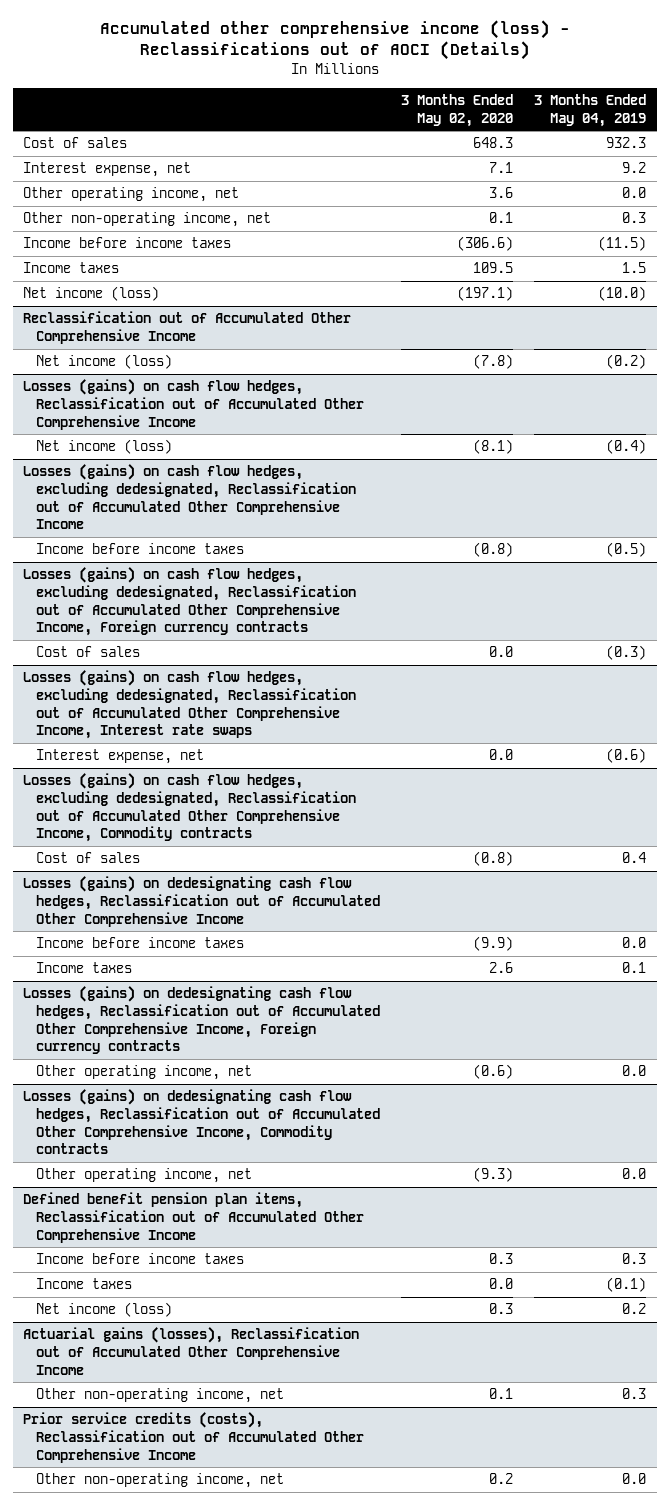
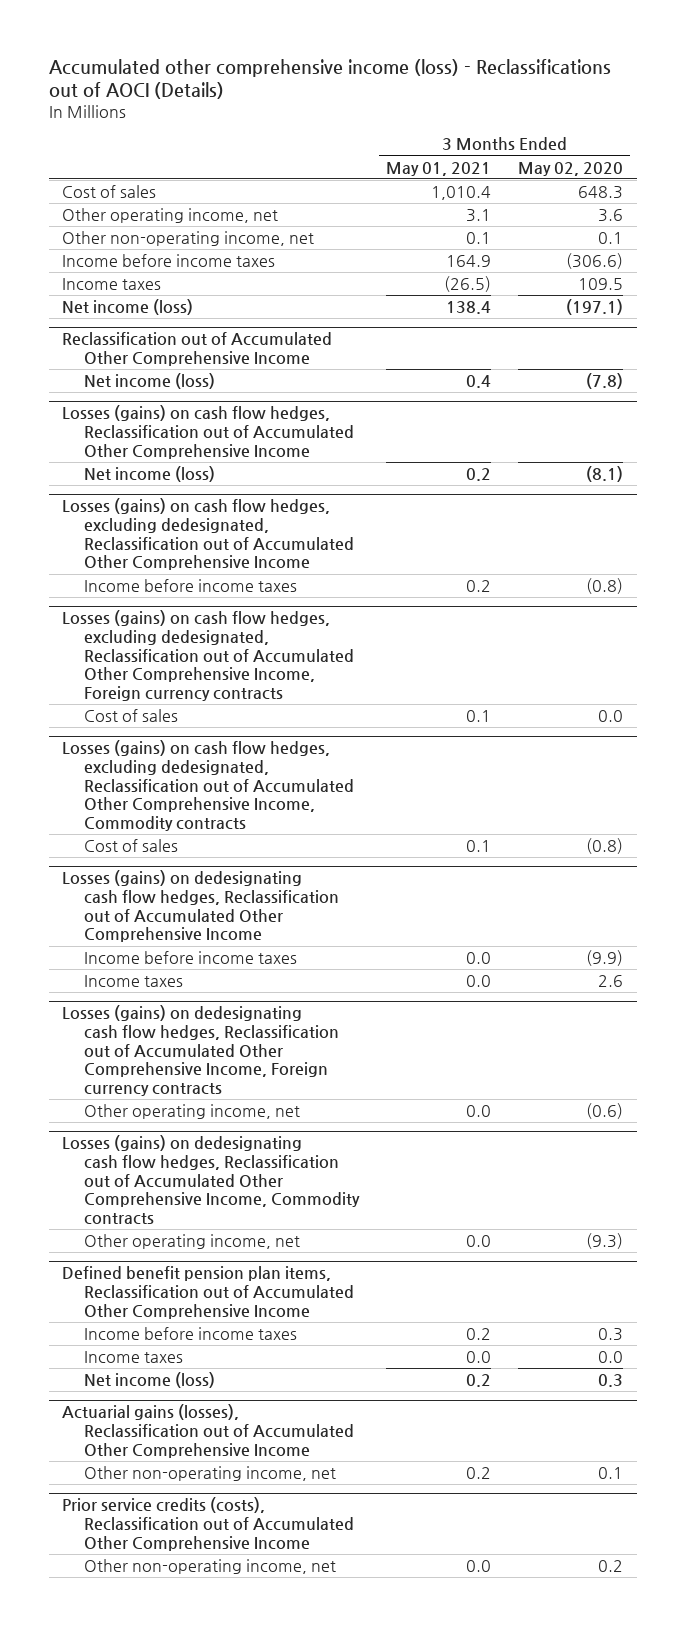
[534,94,647,127] 3 Months Ended May 04, 2019 -> none
none -> [386,161,492,176] May 01, 2021
[23,162,192,178] Interest expense, net -> none
[23,670,356,740] Losses (gains) on cash flow hedges, excluding dedesignated, Reclassification out of Accumulated Other Comprehensive Income, Interest rate swaps -> none
[35,749,204,765] Interest expense, net -> none

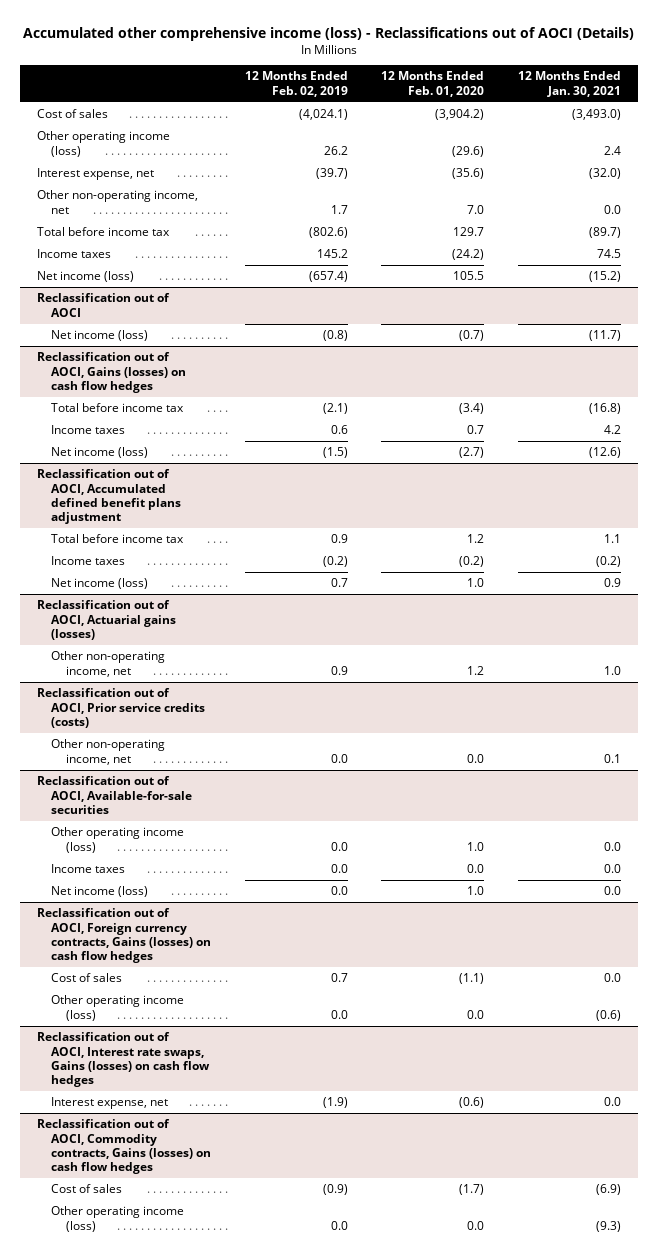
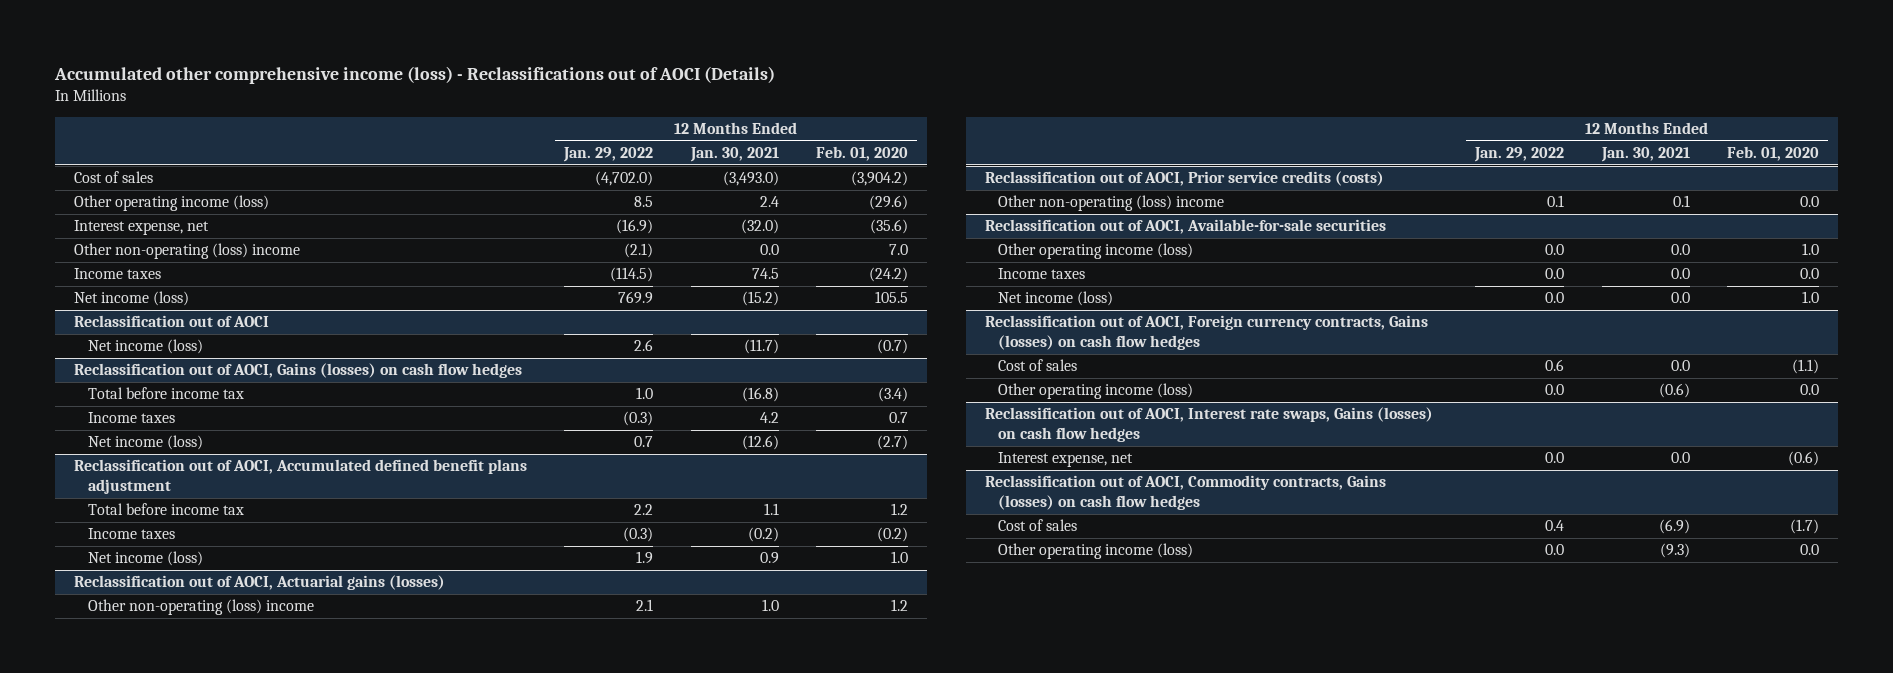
[244,71,348,97] 12 Months Ended Feb. 02, 2019 -> none
none -> [563,147,654,163] Jan. 29, 2022
[36,227,170,237] Total before income tax -> none
[36,190,198,214] Other non-operating income, net -> [73,243,300,260] Other non-operating (loss) income
[51,651,166,677] Other non-operating income, net -> [87,599,314,616] Other non-operating (loss) income
[51,739,166,765] Other non-operating income, net -> [998,195,1225,212] Other non-operating (loss) income

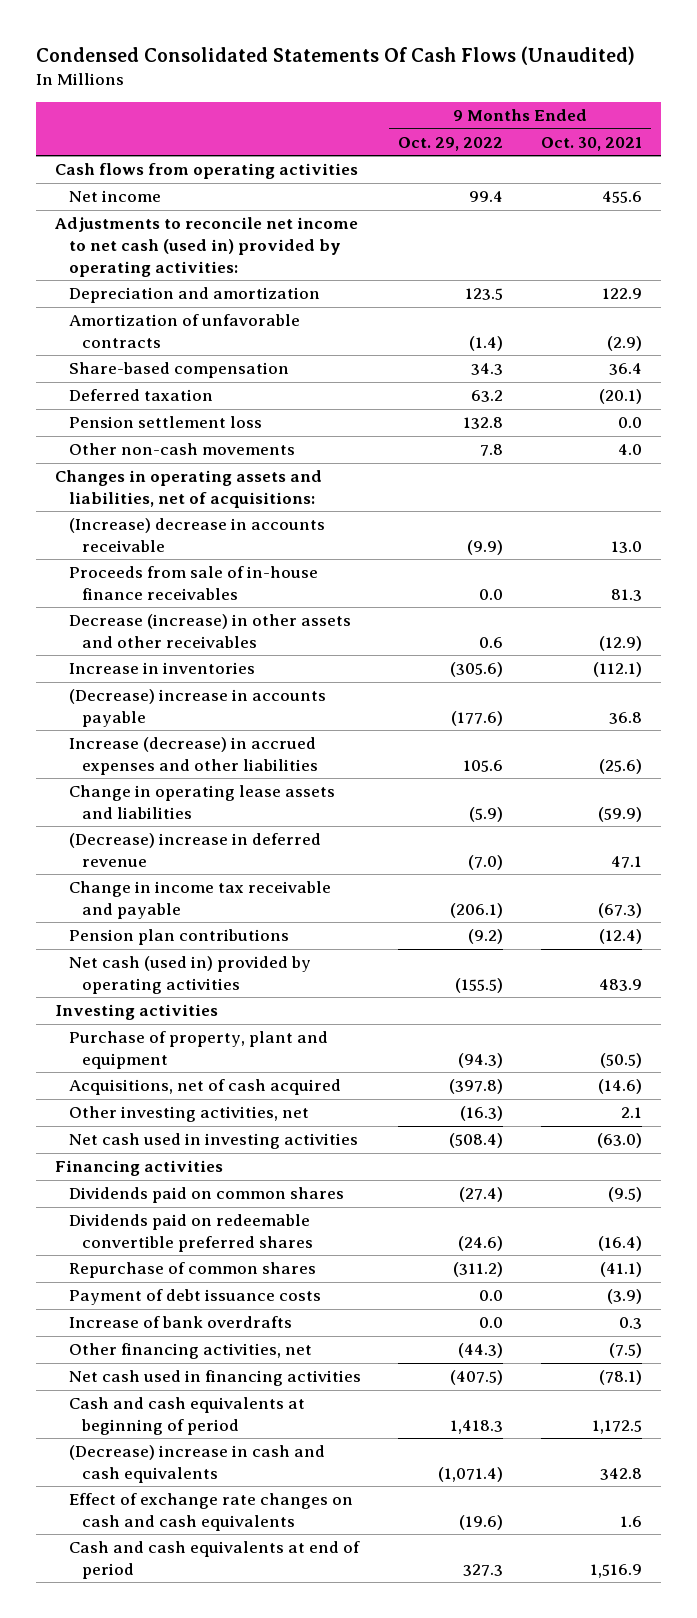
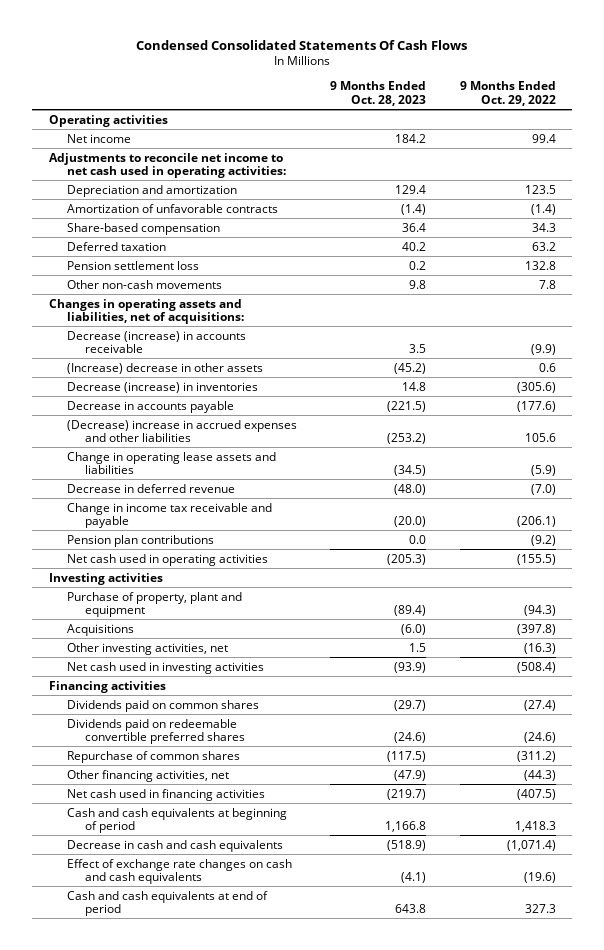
[36,46,636,66] Condensed Consolidated Statements Of Cash Flows (Unaudited) -> [136,39,468,50] Condensed Consolidated Statements Of Cash Flows
[540,136,642,151] Oct. 30, 2021 -> none
none -> [330,81,427,106] 9 Months Ended Oct. 28, 2023
[55,163,359,180] Cash flows from operating activities -> [48,114,168,127] Operating activities
[54,217,359,277] Adjustments to reconcile net income to net cash (used in) provided by operating activities: -> [48,152,286,178] Adjustments to reconcile net income to net cash used in operating activities:
[68,566,318,600] Proceeds from sale of in-house finance receivables -> none
[68,518,325,552] (Increase) decrease in accounts receivable -> [66,330,246,353] Decrease (increase) in accounts receivable
[68,614,351,648] Decrease (increase) in other assets and other receivables -> [66,362,263,374] (Increase) decrease in other assets
[68,662,255,675] Increase in inventories -> [66,381,258,393] Decrease (increase) in inventories
[68,689,326,727] (Decrease) increase in accounts payable -> [66,400,234,413] Decrease in accounts payable
[68,737,319,775] Increase (decrease) in accrued expenses and other liabilities -> [66,419,297,442] (Decrease) increase in accrued expenses and other liabilities
[68,833,321,867] (Decrease) increase in deferred revenue -> [66,483,235,493] Decrease in deferred revenue
[68,956,311,994] Net cash (used in) provided by operating activities -> [66,553,268,566] Net cash used in operating activities
[68,1079,341,1096] Acquisitions, net of cash acquired -> [66,623,134,636] Acquisitions
[68,1289,321,1306] Payment of debt issuance costs -> none
[68,1316,292,1329] Increase of bank overdrafts -> none
[68,1445,325,1483] (Decrease) increase in cash and cash equivalents -> [66,839,283,852] Decrease in cash and cash equivalents

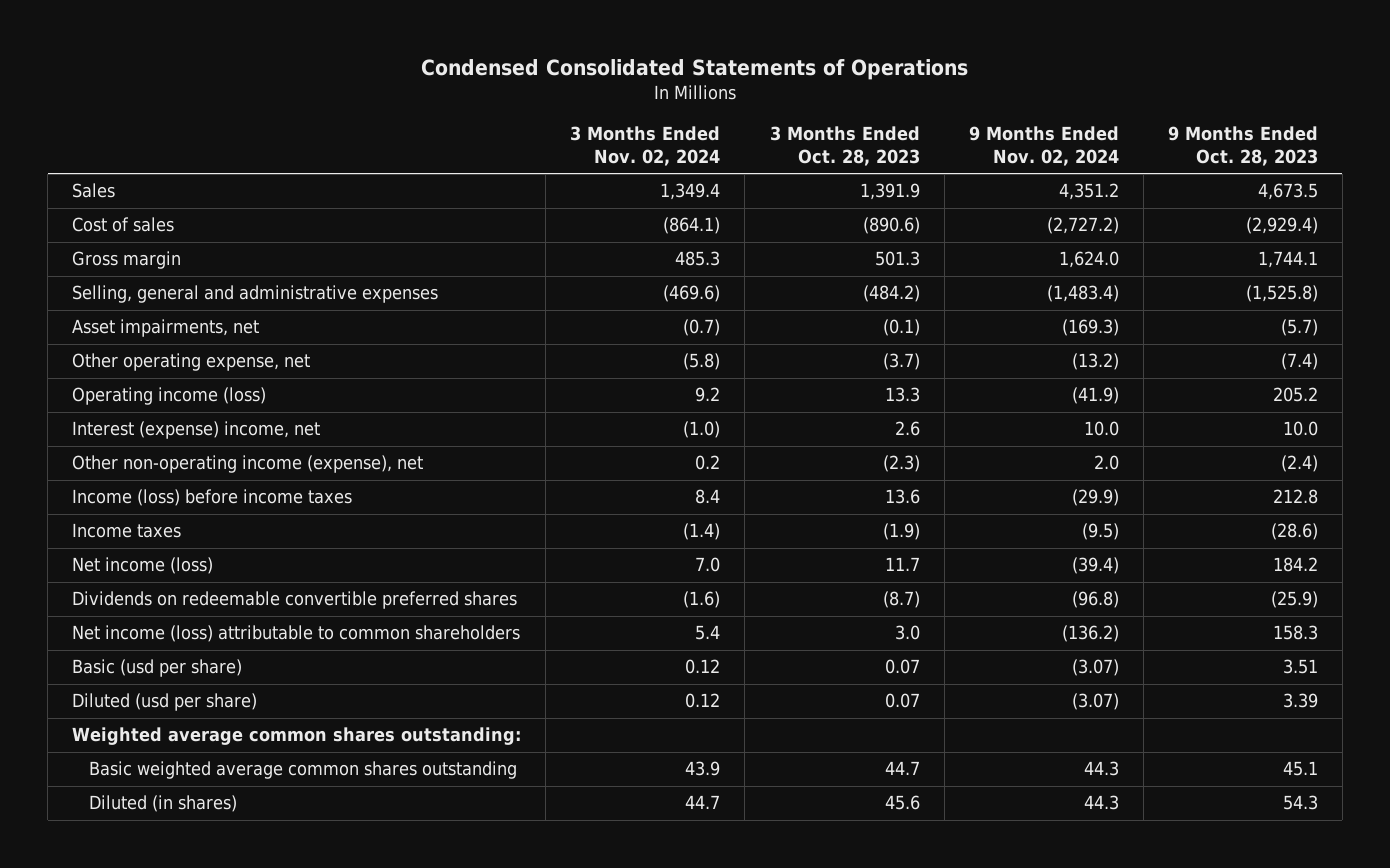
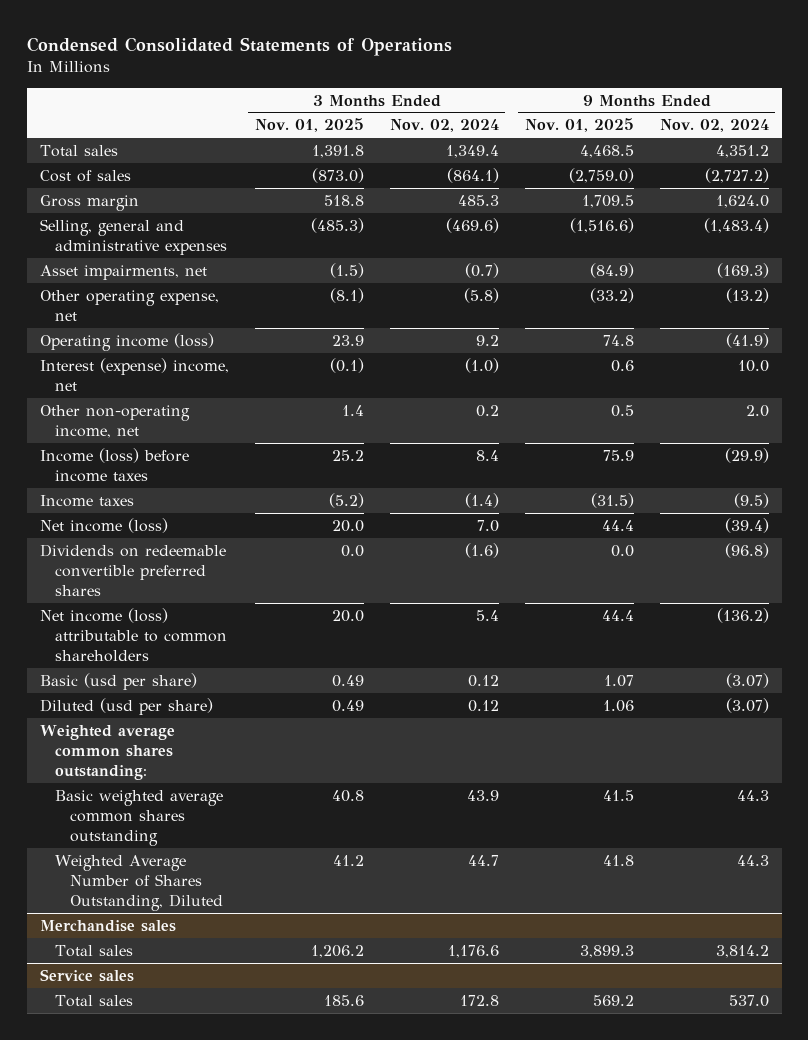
[769,126,920,166] 3 Months Ended Oct. 28, 2023 -> none
[1167,126,1318,166] 9 Months Ended Oct. 28, 2023 -> none
none -> [254,118,364,133] Nov. 01, 2025
none -> [524,118,634,133] Nov. 01, 2025
[72,183,116,199] Sales -> [39,144,118,157] Total sales
[72,455,424,474] Other non-operating income (expense), net -> [39,404,190,438] Other non-operating income, net
[88,795,237,813] Diluted (in shares) -> [54,854,223,911] Weighted Average Number of Shares Outstanding, Diluted
none -> [39,919,176,932] Merchandise sales
none -> [54,944,133,957] Total sales
none -> [39,968,134,982] Service sales
none -> [54,994,133,1007] Total sales

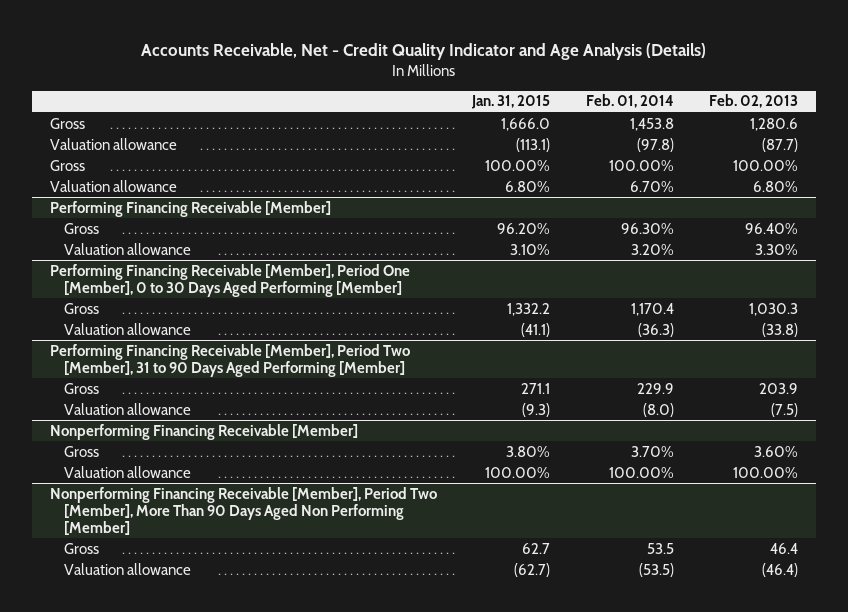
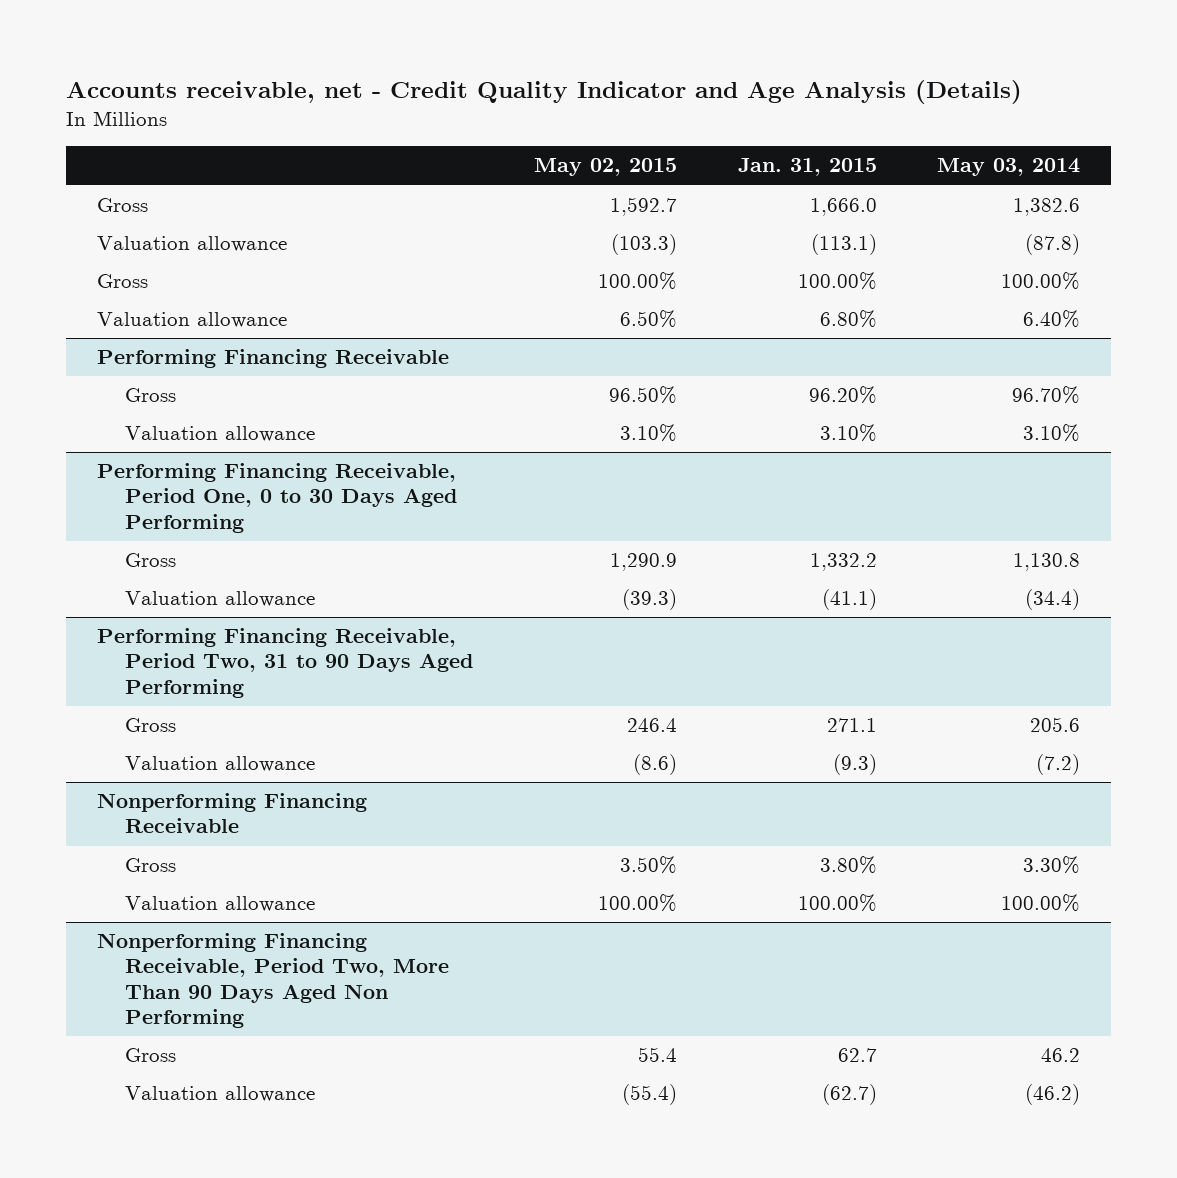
[141,42,707,60] Accounts Receivable, Net - Credit Quality Indicator and Age Analysis (Details) -> [66,79,1023,104] Accounts receivable, net - Credit Quality Indicator and Age Analysis (Details)
[585,94,674,109] Feb. 01, 2014 -> none
[709,94,799,109] Feb. 02, 2013 -> none
none -> [533,158,677,177] May 02, 2015
none -> [937,158,1081,177] May 03, 2014
[50,200,332,217] Performing Financing Receivable [Member] -> [96,349,449,369] Performing Financing Receivable
[50,263,411,297] Performing Financing Receivable [Member], Period One [Member], 0 to 30 Days Aged Performing [Member] -> [96,463,457,533] Performing Financing Receivable, Period One, 0 to 30 Days Aged Performing
[50,343,411,377] Performing Financing Receivable [Member], Period Two [Member], 31 to 90 Days Aged Performing [Member] -> [96,628,473,698] Performing Financing Receivable, Period Two, 31 to 90 Days Aged Performing
[50,423,359,440] Nonperforming Financing Receivable [Member] -> [96,793,367,834] Nonperforming Financing Receivable
[50,486,438,536] Nonperforming Financing Receivable [Member], Period Two [Member], More Than 90 Days Aged Non Performing [Member] -> [96,933,449,1028] Nonperforming Financing Receivable, Period Two, More Than 90 Days Aged Non Performing

